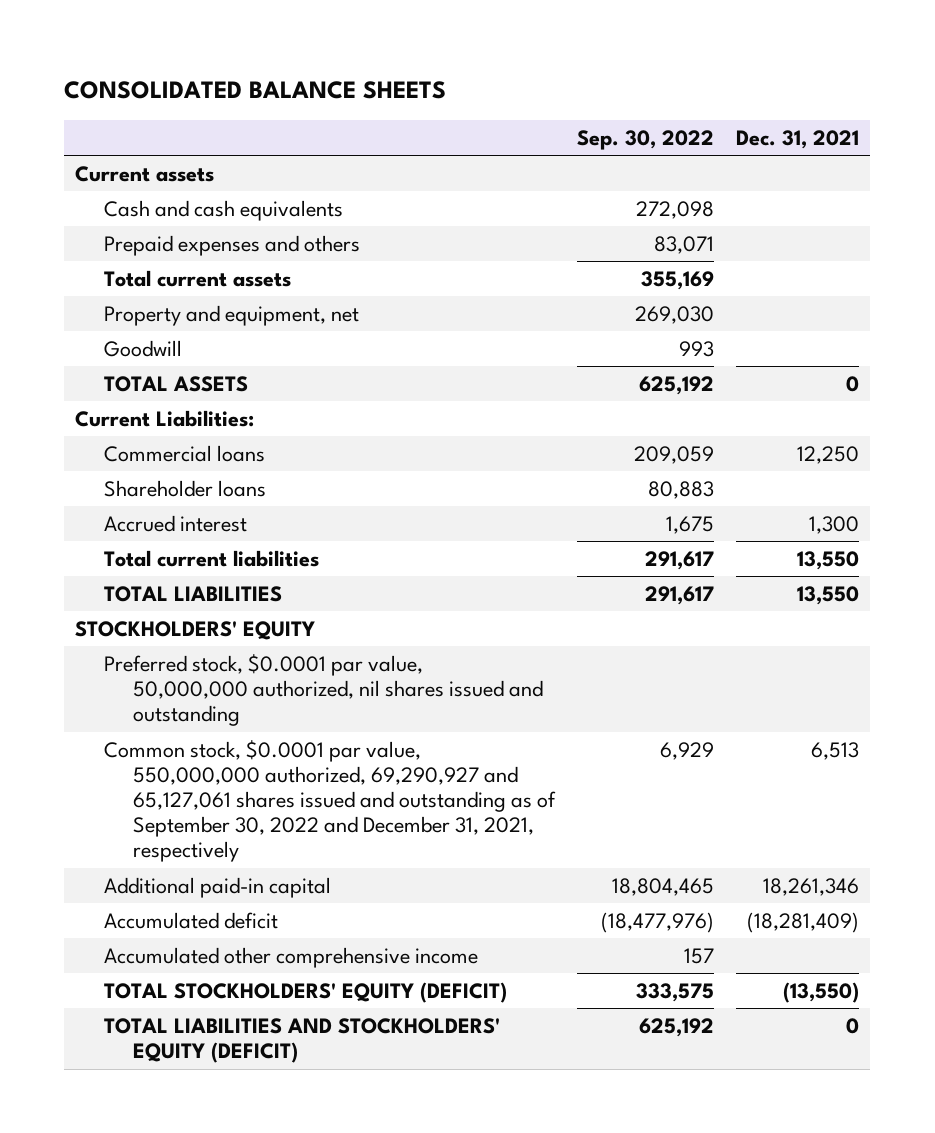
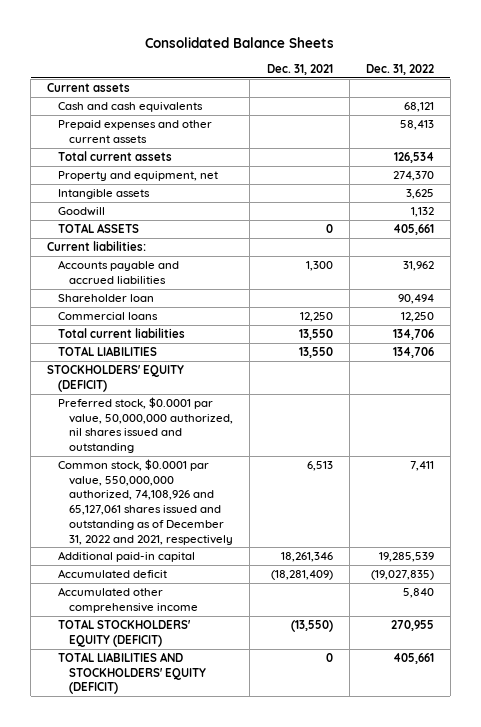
[64,81,447,100] CONSOLIDATED BALANCE SHEETS -> [145,37,335,49] Consolidated Balance Sheets
[577,129,715,150] Sep. 30, 2022 -> none
none -> [365,63,434,75] Dec. 31, 2022
[104,234,361,256] Prepaid expenses and others -> [58,119,213,143] Prepaid expenses and other current assets
none -> [58,188,151,199] Intangible assets
[75,409,255,427] Current Liabilities: -> [47,240,147,251] Current liabilities:
none -> [58,259,180,284] Accounts payable and accrued liabilities
none -> [58,293,155,302] Shareholder loan
[104,479,267,497] Shareholder loans -> none
[104,514,248,532] Accrued interest -> none
[75,620,316,640] STOCKHOLDERS' EQUITY -> [47,364,185,392] STOCKHOLDERS' EQUITY (DEFICIT)
[104,739,557,863] Common stock, $0.0001 par value, 550,000,000 authorized, 69,290,927 and 65,127,061 shares issued and outstanding as of September 30, 2022 and December 31, 2021, respectively -> [58,458,234,545] Common stock, $0.0001 par value, 550,000,000 authorized, 74,108,926 and 65,127,061 shares issued and outstanding as of December 31, 2022 and 2021, respectively

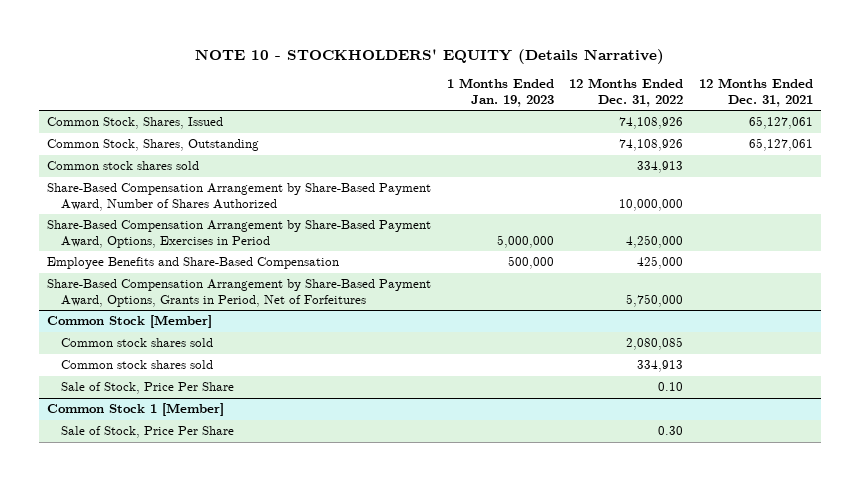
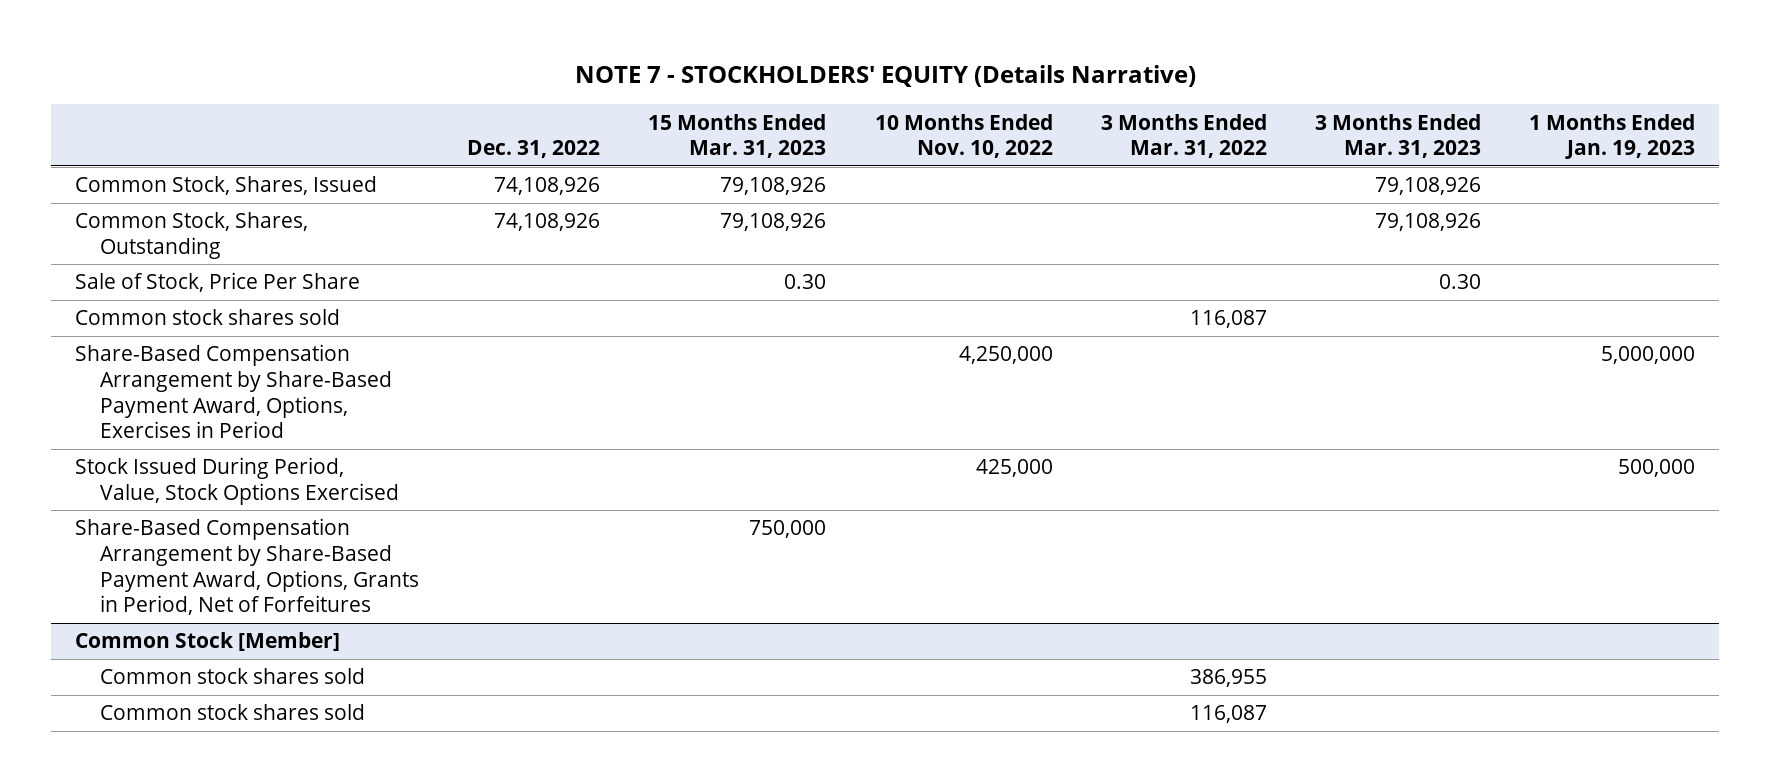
[195,48,665,64] NOTE 10 - STOCKHOLDERS' EQUITY (Details Narrative) -> [574,65,1196,88] NOTE 7 - STOCKHOLDERS' EQUITY (Details Narrative)
[569,78,684,107] 12 Months Ended Dec. 31, 2022 -> none
[699,78,814,107] 12 Months Ended Dec. 31, 2021 -> none
none -> [467,140,601,159] Dec. 31, 2022
none -> [648,113,827,159] 15 Months Ended Mar. 31, 2023
none -> [874,113,1053,159] 10 Months Ended Nov. 10, 2022
none -> [1100,113,1267,159] 3 Months Ended Mar. 31, 2022
none -> [1314,113,1481,159] 3 Months Ended Mar. 31, 2023
none -> [74,272,360,293] Sale of Stock, Price Per Share
[47,183,432,211] Share-Based Compensation Arrangement by Share-Based Payment Award, Number of Shares Authorized -> none
[47,257,340,270] Employee Benefits and Share-Based Compensation -> none
none -> [74,457,400,505] Stock Issued During Period, Value, Stock Options Exercised
[60,382,234,395] Sale of Stock, Price Per Share -> none
[47,403,225,417] Common Stock 1 [Member] -> none
[60,426,234,439] Sale of Stock, Price Per Share -> none

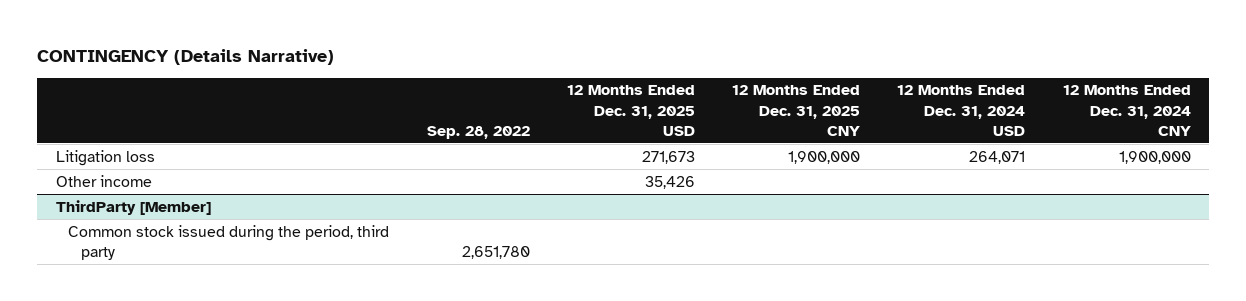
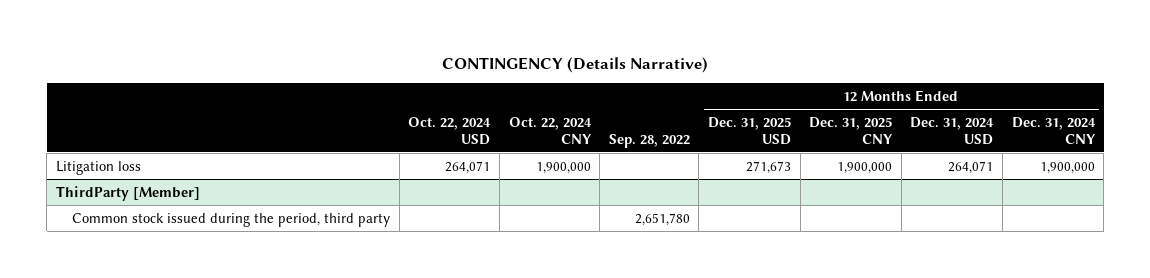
none -> [408,116,492,145] Oct. 22, 2024 USD
none -> [508,116,592,144] Oct. 22, 2024 CNY
[55,174,152,187] Other income -> none

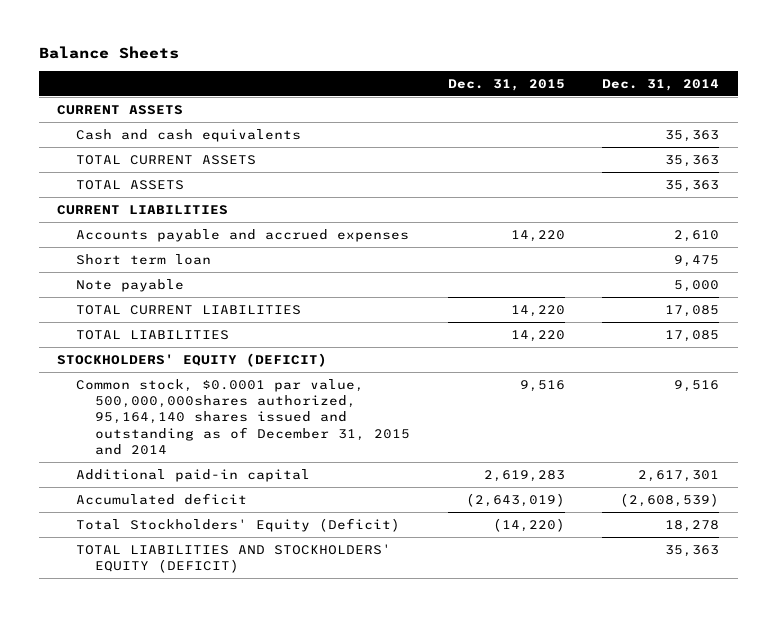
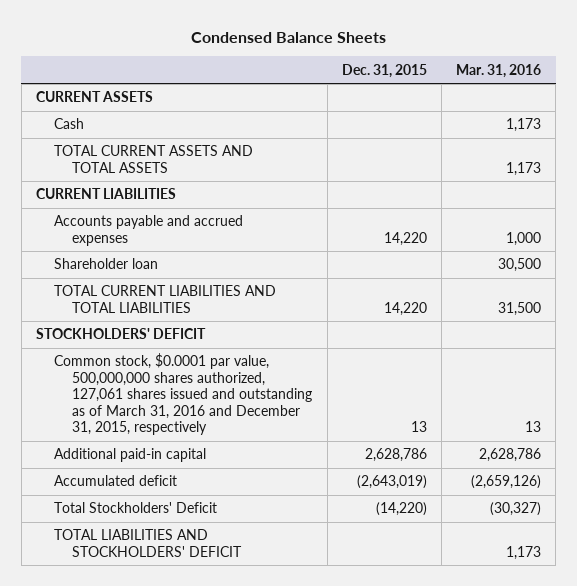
[38,46,179,60] Balance Sheets -> [190,31,386,43] Condensed Balance Sheets
[601,78,719,91] Dec. 31, 2014 -> none
none -> [456,63,542,78] Mar. 31, 2016
[76,179,185,190] TOTAL ASSETS -> none
[76,128,302,142] Cash and cash equivalents -> [54,118,85,130] Cash
[76,154,257,165] TOTAL CURRENT ASSETS -> [54,145,254,173] TOTAL CURRENT ASSETS AND TOTAL ASSETS
[76,253,212,265] Short term loan -> none
[76,278,185,292] Note payable -> none
[76,329,230,340] TOTAL LIABILITIES -> none
none -> [54,258,159,270] Shareholder loan
[76,304,302,315] TOTAL CURRENT LIABILITIES -> [54,285,277,313] TOTAL CURRENT LIABILITIES AND TOTAL LIABILITIES
[57,352,328,367] STOCKHOLDERS' EQUITY (DEFICIT) -> [35,328,206,340] STOCKHOLDERS' DEFICIT
[76,378,411,455] Common stock, $0.0001 par value, 500,000,000shares authorized, 95,164,140 shares issued and outstanding as of December 31, 2015 and 2014 -> [54,353,313,436] Common stock, $0.0001 par value, 500,000,000 shares authorized, 127,061 shares issued and outstanding as of March 31, 2016 and December 31, 2015, respectively
[519,379,565,392] 9,516 -> [410,421,427,433] 13
[483,469,565,482] 2,619,283 -> [364,448,427,463] 2,628,786
[76,517,401,532] Total Stockholders' Equity (Deficit) -> [54,502,218,514] Total Stockholders' Deficit
[76,543,392,574] TOTAL LIABILITIES AND STOCKHOLDERS' EQUITY (DEFICIT) -> [54,529,243,557] TOTAL LIABILITIES AND STOCKHOLDERS' DEFICIT

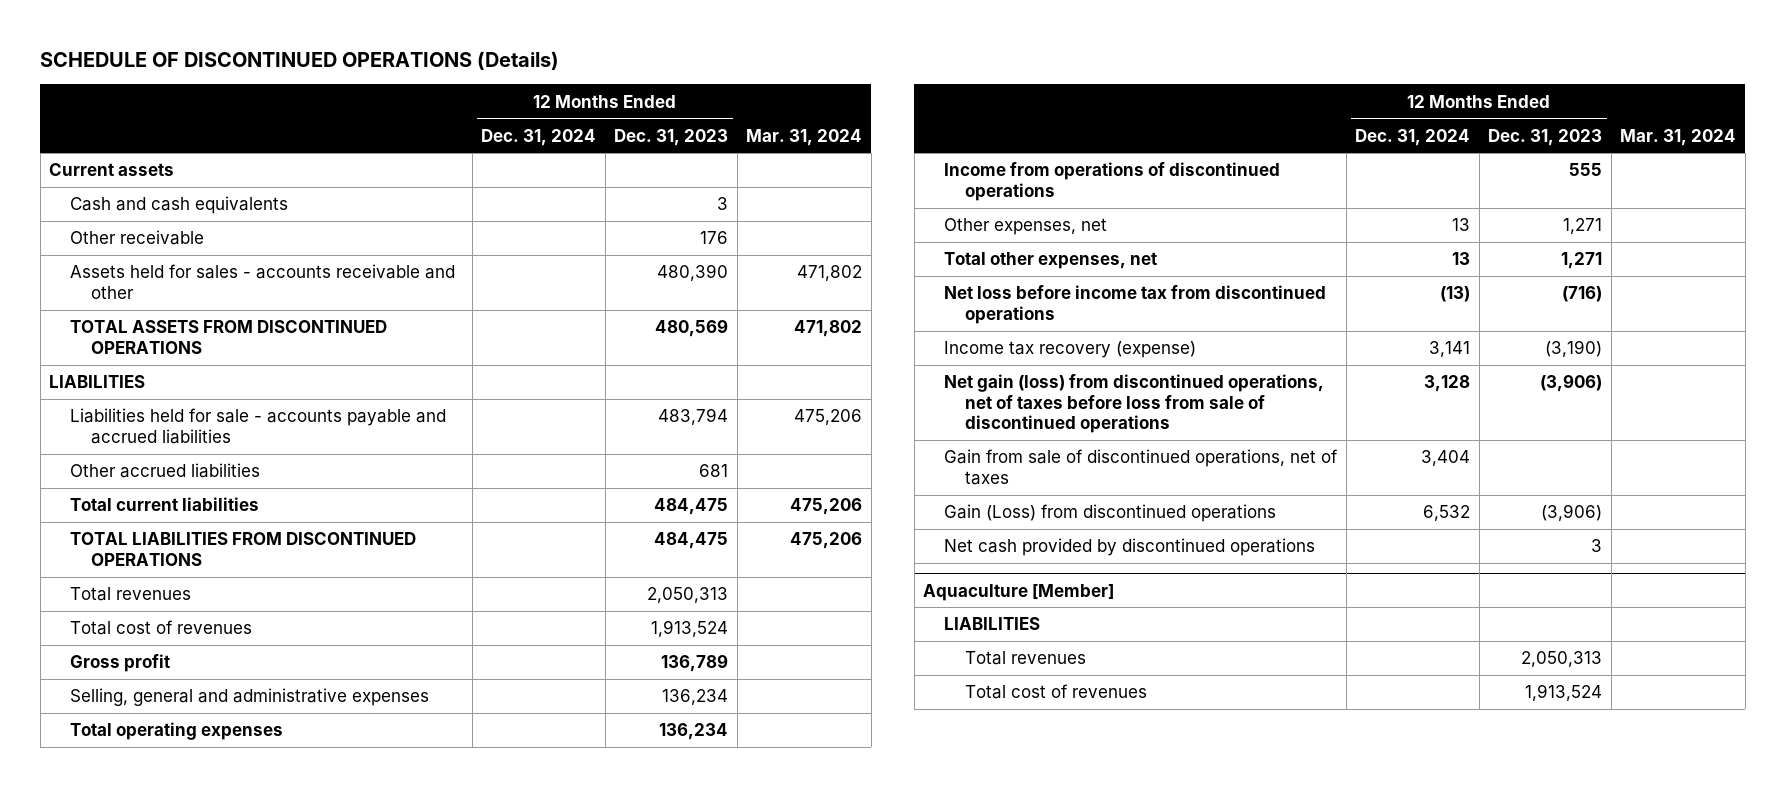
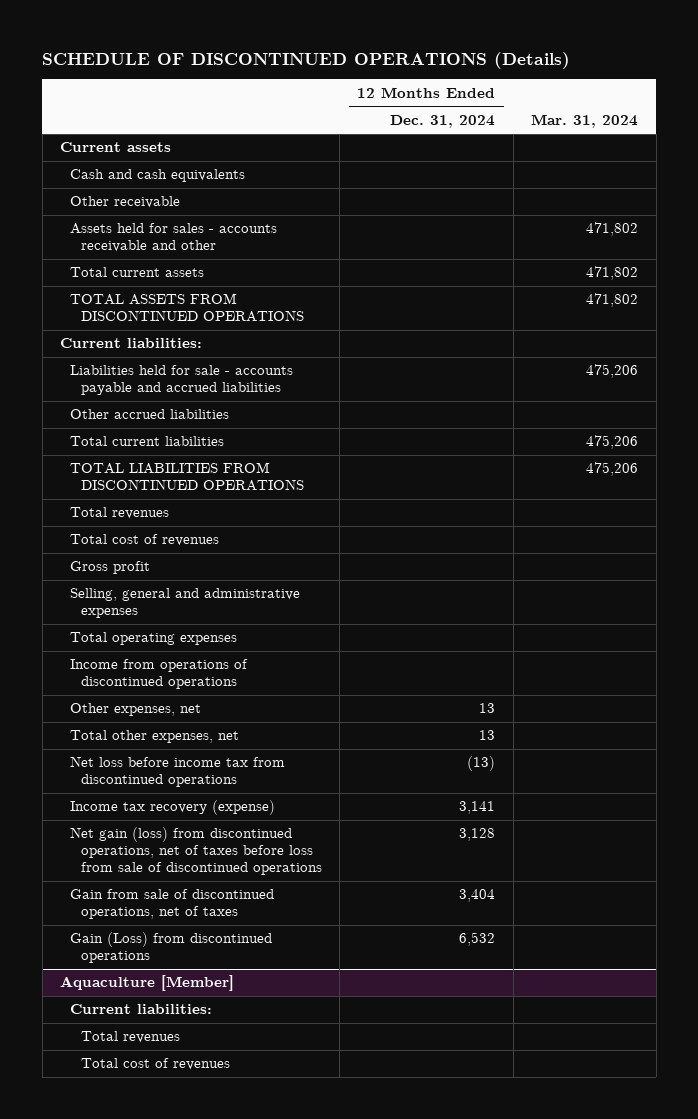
[614,128,729,146] Dec. 31, 2023 -> none
none -> [70,267,205,278] Total current assets
[49,375,146,389] LIABILITIES -> [60,338,203,349] Current liabilities:
[944,538,1316,557] Net cash provided by discontinued operations -> none
[944,617,1041,631] LIABILITIES -> [70,1004,213,1015] Current liabilities:

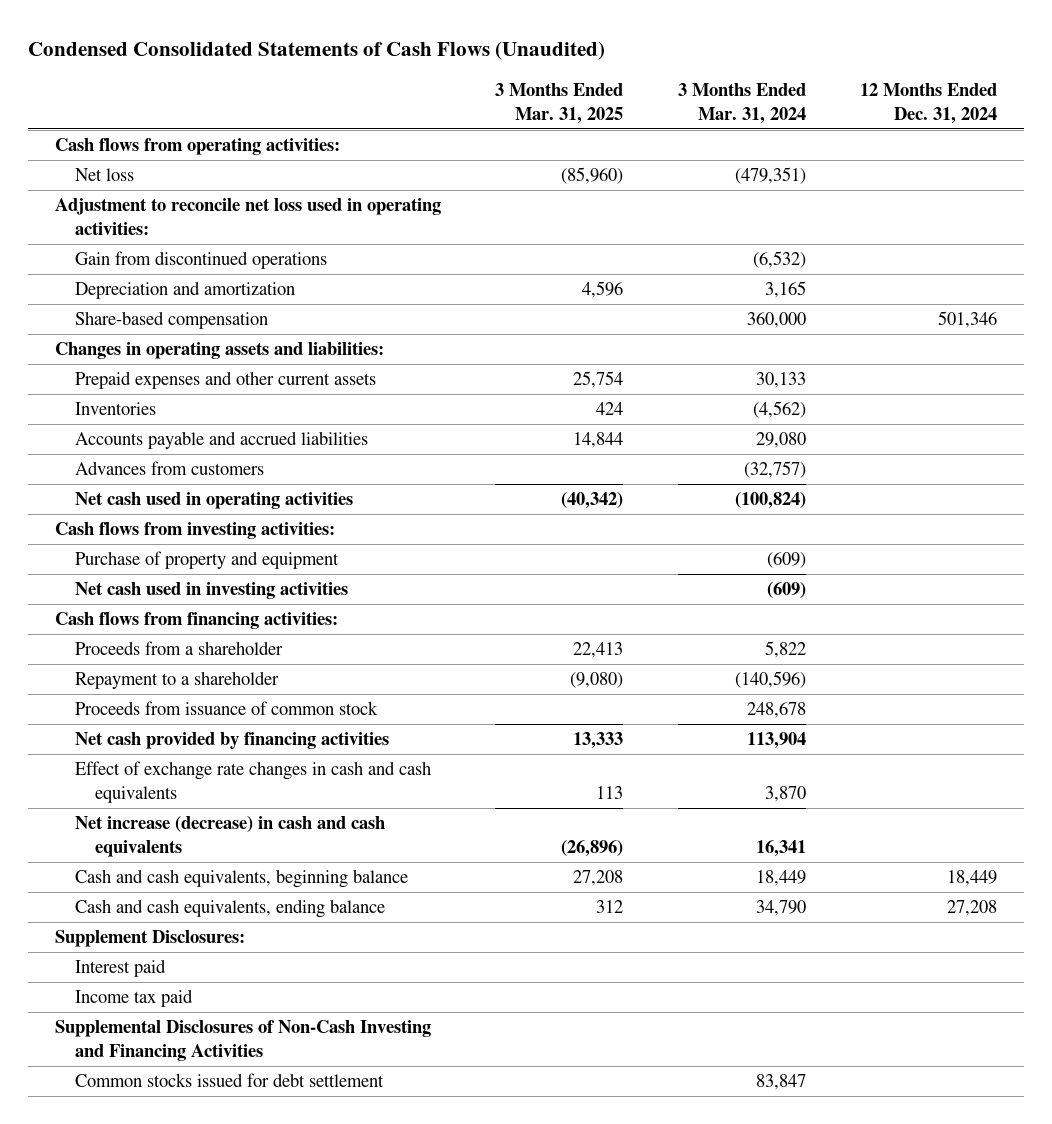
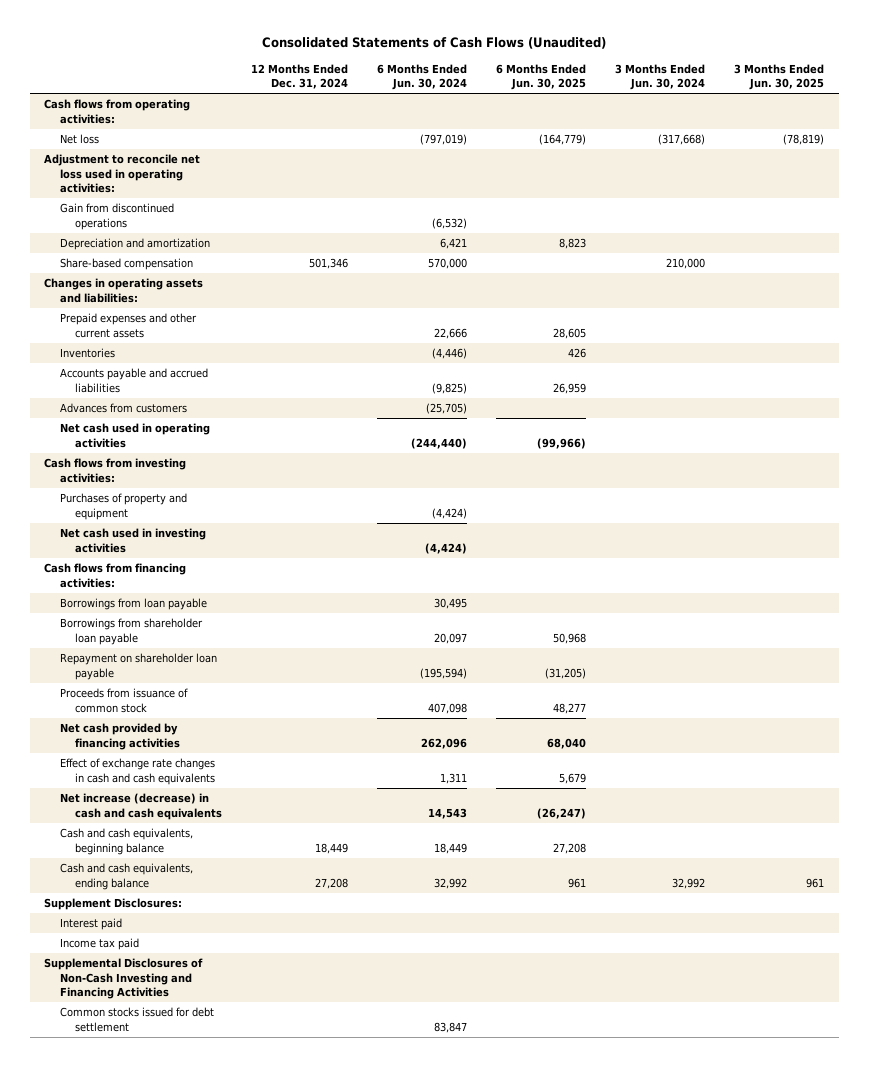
[27,41,605,61] Condensed Consolidated Statements of Cash Flows (Unaudited) -> [262,37,607,50] Consolidated Statements of Cash Flows (Unaudited)
[495,82,624,124] 3 Months Ended Mar. 31, 2025 -> none
[677,82,806,124] 3 Months Ended Mar. 31, 2024 -> none
none -> [377,63,468,91] 6 Months Ended Jun. 30, 2024
none -> [496,63,587,91] 6 Months Ended Jun. 30, 2025
none -> [615,63,706,91] 3 Months Ended Jun. 30, 2024
none -> [734,63,825,91] 3 Months Ended Jun. 30, 2025
[75,551,340,570] Purchase of property and equipment -> [59,493,187,520] Purchases of property and equipment
[75,641,284,656] Proceeds from a shareholder -> none
[75,671,280,690] Repayment to a shareholder -> none
none -> [59,598,207,611] Borrowings from loan payable
none -> [59,618,203,645] Borrowings from shareholder loan payable
none -> [59,653,217,680] Repayment on shareholder loan payable

